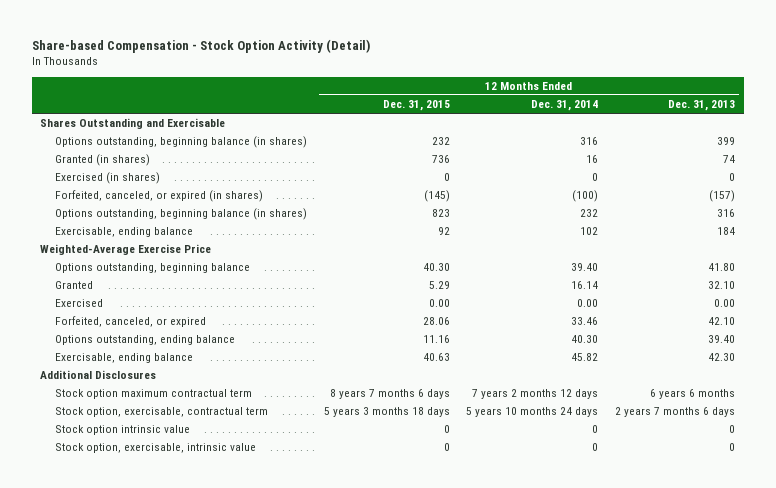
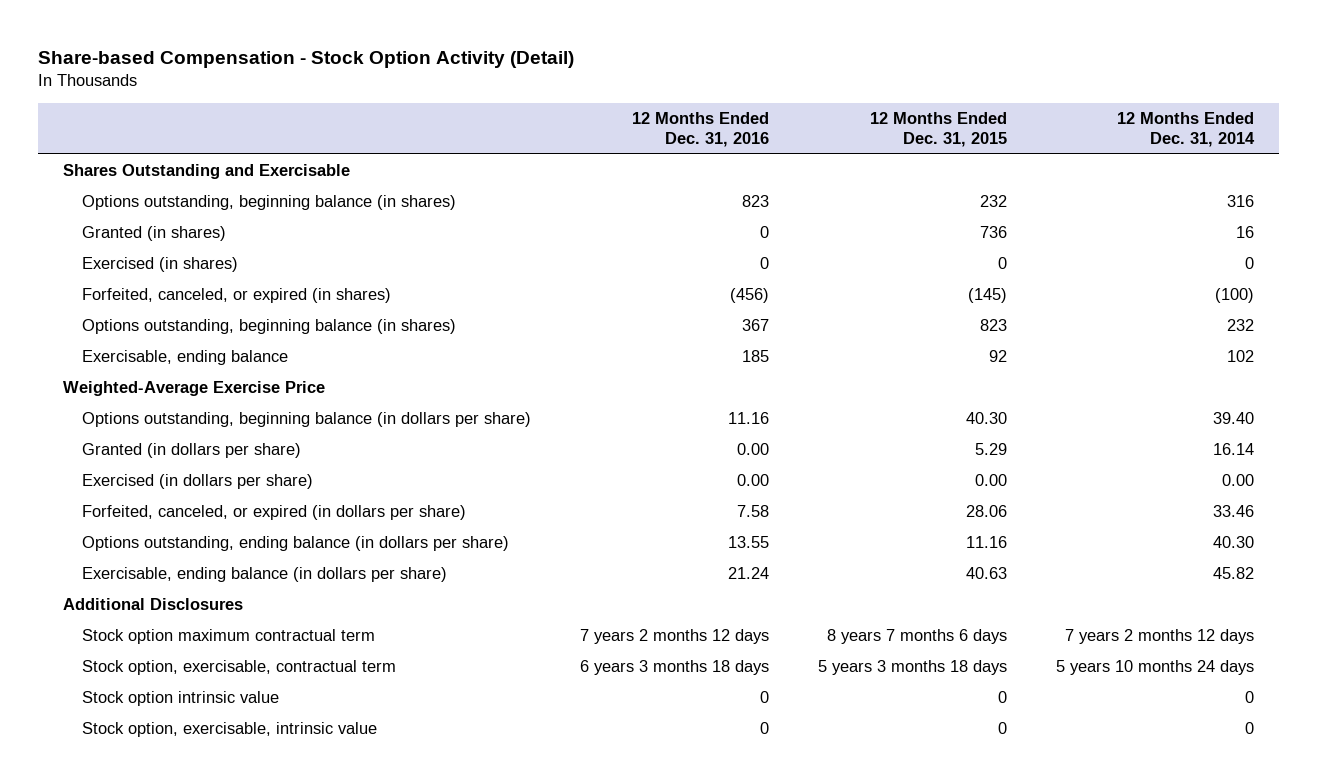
[668,100,736,112] Dec. 31, 2013 -> none
none -> [632,112,770,147] 12 Months Ended Dec. 31, 2016
[54,263,250,274] Options outstanding, beginning balance -> [82,412,532,428] Options outstanding, beginning balance (in dollars per share)
[54,281,93,290] Granted -> [82,443,302,459] Granted (in dollars per share)
[54,299,103,308] Exercised -> [82,474,314,490] Exercised (in dollars per share)
[54,316,206,328] Forfeited, canceled, or expired -> [82,505,467,521] Forfeited, canceled, or expired (in dollars per share)
[54,335,235,346] Options outstanding, ending balance -> [82,536,510,552] Options outstanding, ending balance (in dollars per share)
[54,353,193,364] Exercisable, ending balance -> [82,567,448,583] Exercisable, ending balance (in dollars per share)

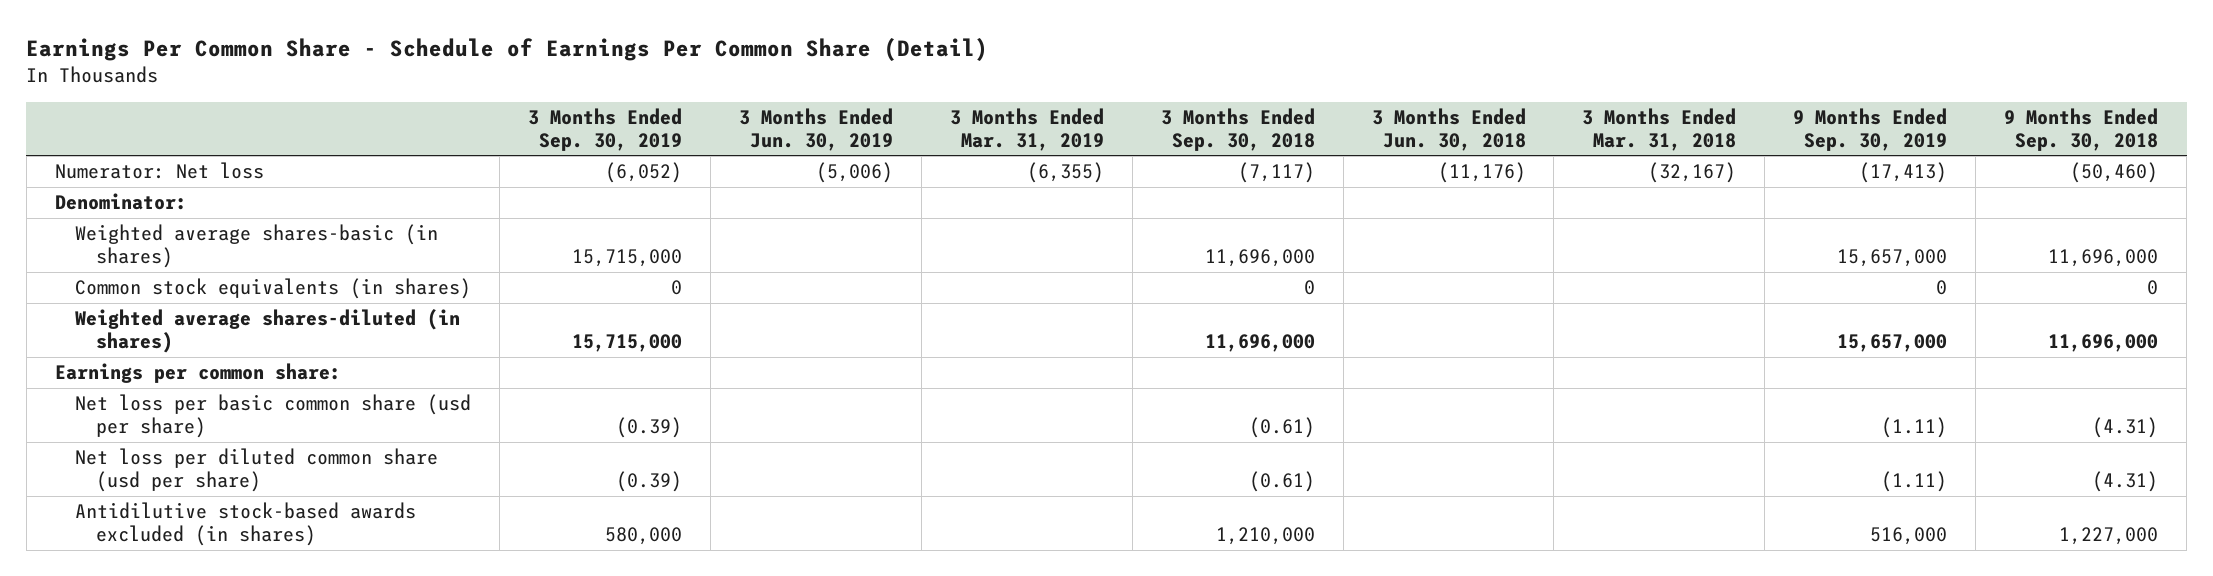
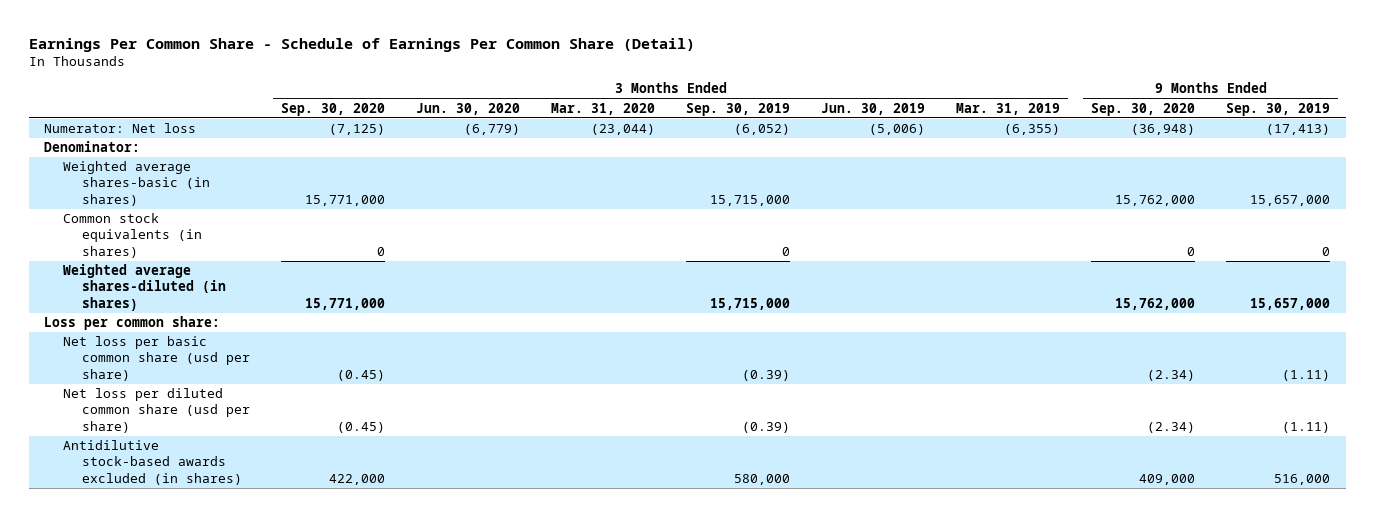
[1160,107,1315,151] 3 Months Ended Sep. 30, 2018 -> none
[1371,107,1526,151] 3 Months Ended Jun. 30, 2018 -> none
[1582,107,1737,151] 3 Months Ended Mar. 31, 2018 -> none
[2004,107,2159,151] 9 Months Ended Sep. 30, 2018 -> none
none -> [281,102,386,116] Sep. 30, 2020
none -> [416,102,521,115] Jun. 30, 2020
none -> [551,102,656,115] Mar. 31, 2020
none -> [1091,102,1196,116] Sep. 30, 2020
[54,363,341,384] Earnings per common share: -> [44,316,221,331] Loss per common share:

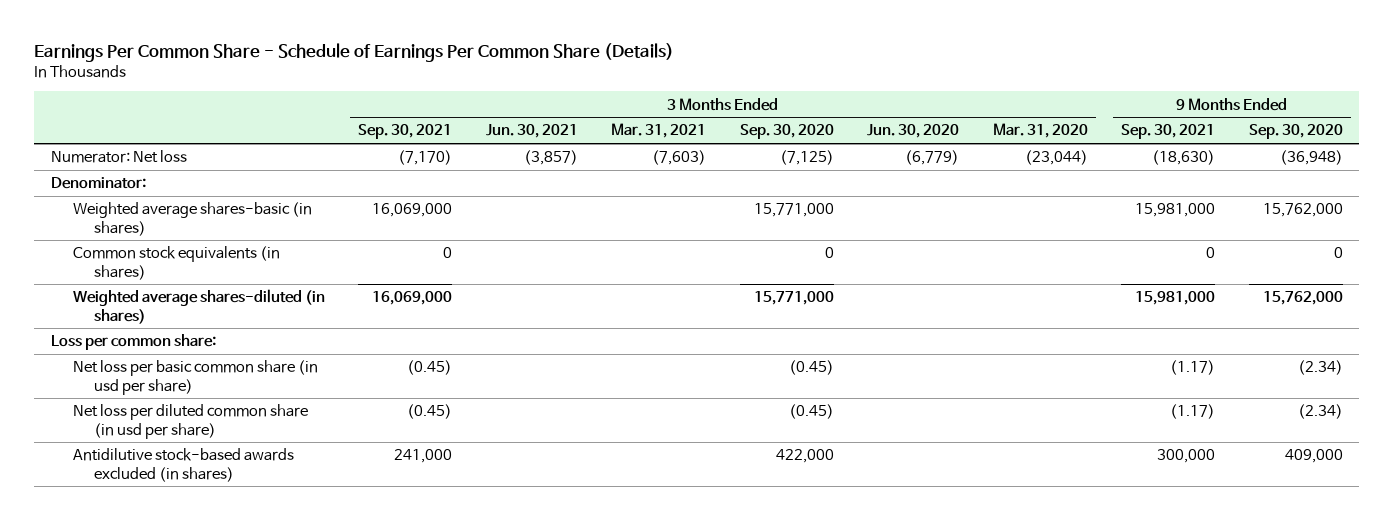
[28,37,695,52] Earnings Per Common Share - Schedule of Earnings Per Common Share (Detail) -> [34,42,675,62] Earnings Per Common Share - Schedule of Earnings Per Common Share (Details)
[686,102,791,116] Sep. 30, 2019 -> none
[821,102,926,115] Jun. 30, 2019 -> none
[956,102,1061,115] Mar. 31, 2019 -> none
[1226,102,1331,116] Sep. 30, 2019 -> none
none -> [358,124,453,140] Sep. 30, 2021
none -> [485,124,578,139] Jun. 30, 2021
none -> [611,123,707,139] Mar. 31, 2021
none -> [1121,124,1216,140] Sep. 30, 2021
[63,336,251,381] Net loss per basic common share (usd per share) -> [72,360,318,395] Net loss per basic common share (in usd per share)
[63,388,251,433] Net loss per diluted common share (usd per share) -> [72,404,308,439] Net loss per diluted common share (in usd per share)

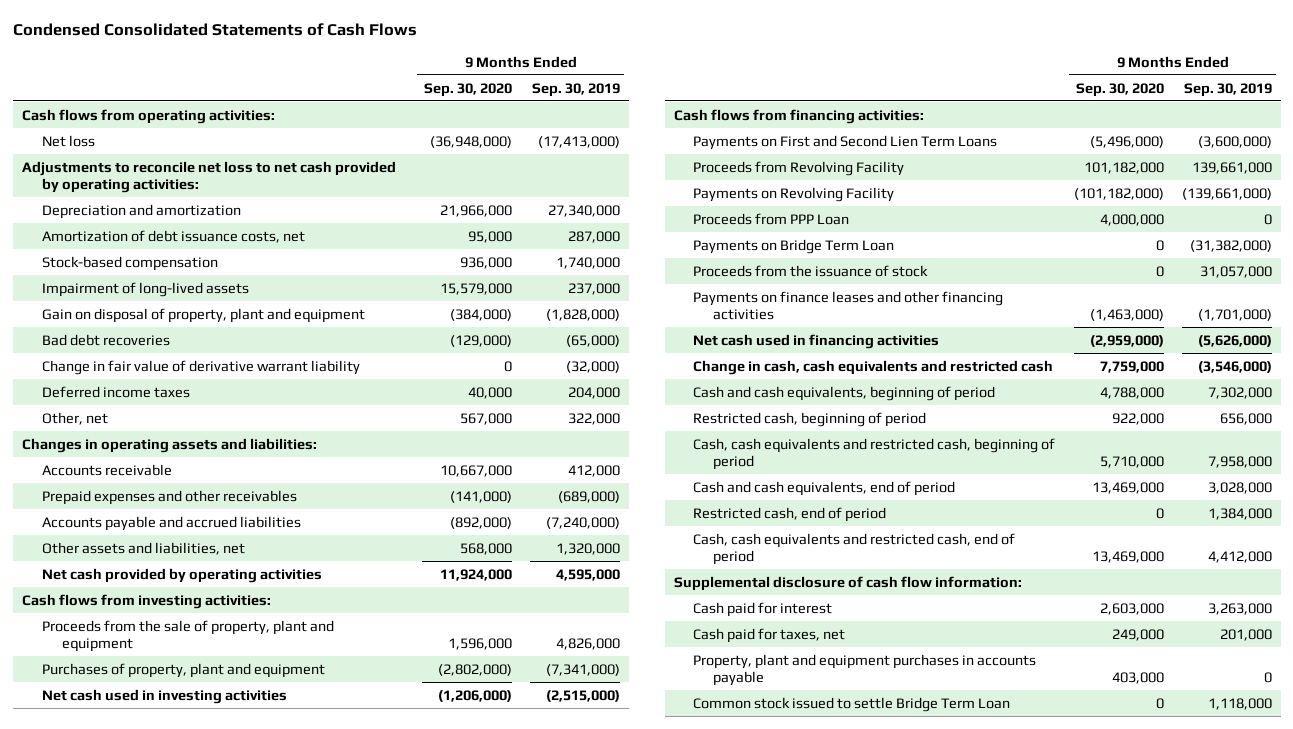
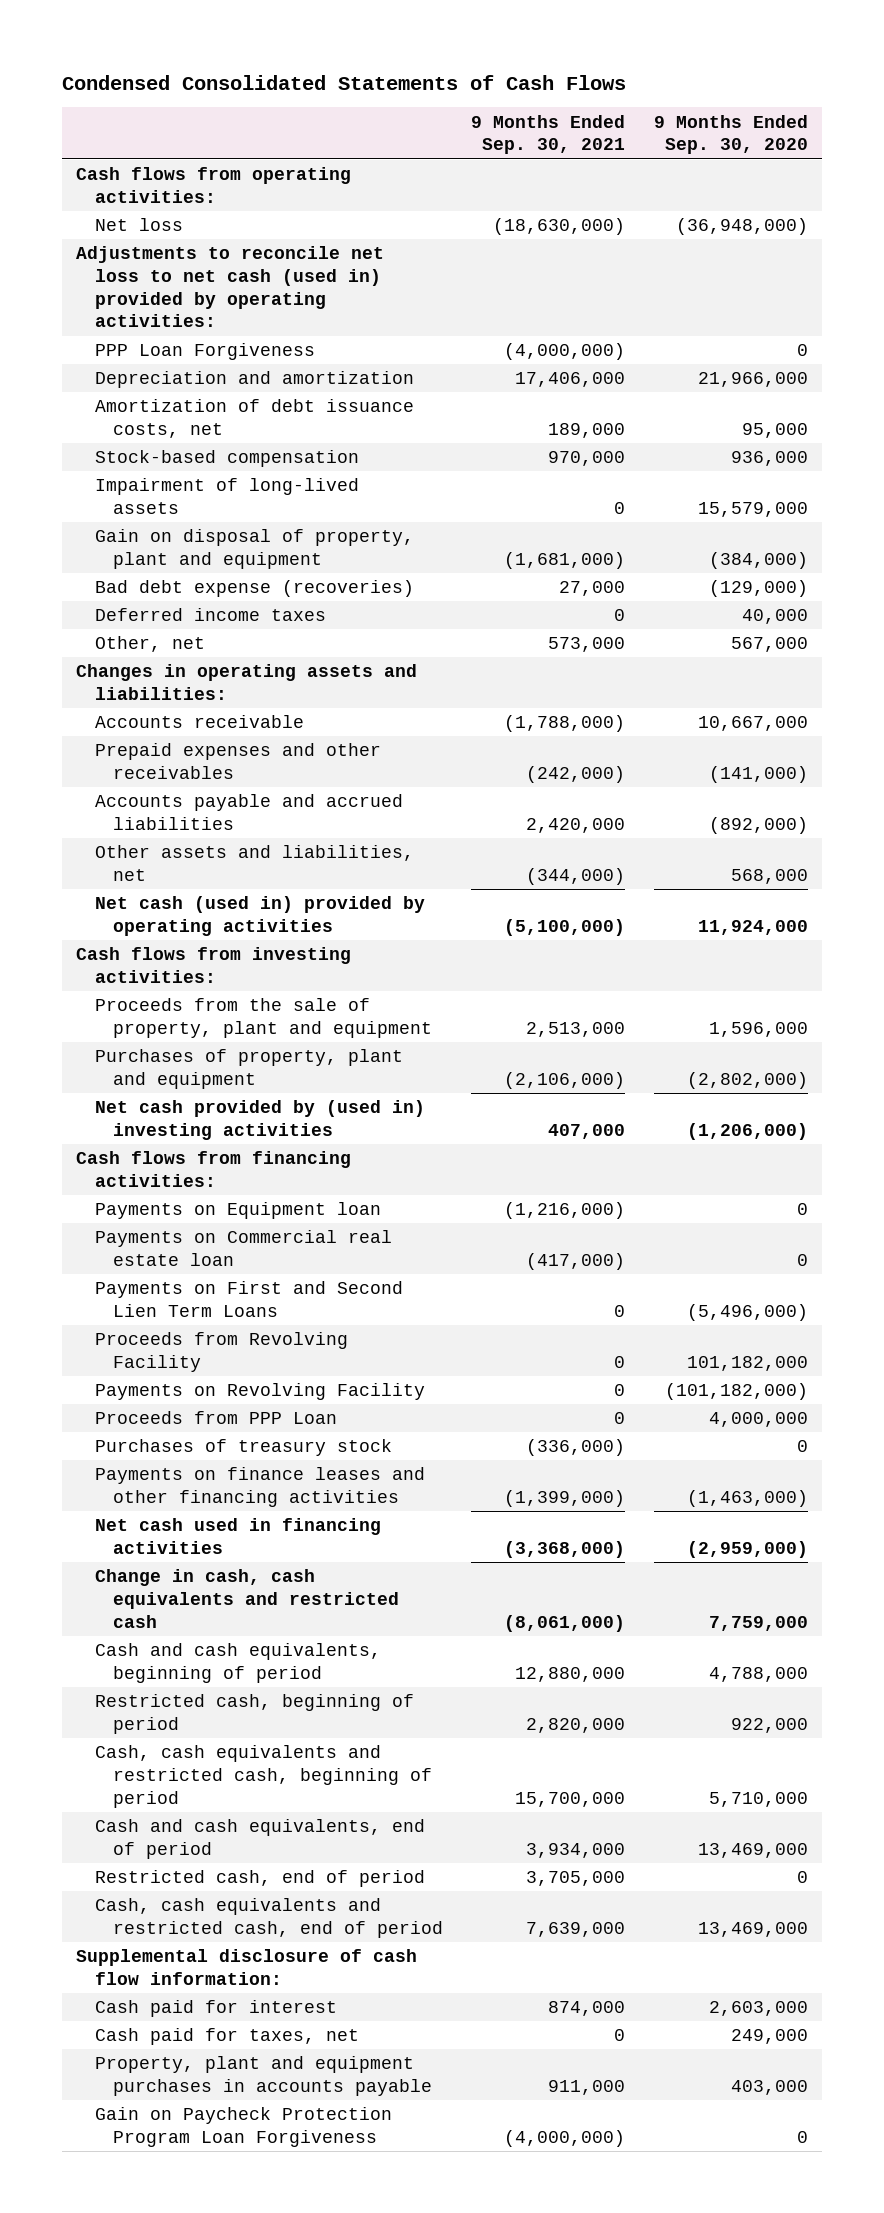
[531,82,620,97] Sep. 30, 2019 -> none
none -> [471,114,626,155] 9 Months Ended Sep. 30, 2021
[21,160,396,194] Adjustments to reconcile net loss to net cash provided by operating activities: -> [76,246,385,328] Adjustments to reconcile net loss to net cash (used in) provided by operating activities:
none -> [94,343,315,361] PPP Loan Forgiveness
[41,359,360,375] Change in fair value of derivative warrant liability -> none
[41,333,170,346] Bad debt recoveries -> [94,580,414,598] Bad debt expense (recoveries)
[41,567,322,583] Net cash provided by operating activities -> [94,896,425,936] Net cash (used in) provided by operating activities
[41,688,287,704] Net cash used in investing activities -> [94,1100,425,1140] Net cash provided by (used in) investing activities
none -> [94,1202,381,1220] Payments on Equipment loan
none -> [94,1230,392,1266] Payments on Commercial real estate loan
[693,238,895,254] Payments on Bridge Term Loan -> none
[693,264,929,277] Proceeds from the issuance of stock -> none
none -> [94,1439,392,1457] Purchases of treasury stock
[693,696,1011,712] Common stock issued to settle Bridge Term Loan -> none
none -> [94,2107,392,2147] Gain on Paycheck Protection Program Loan Forgiveness

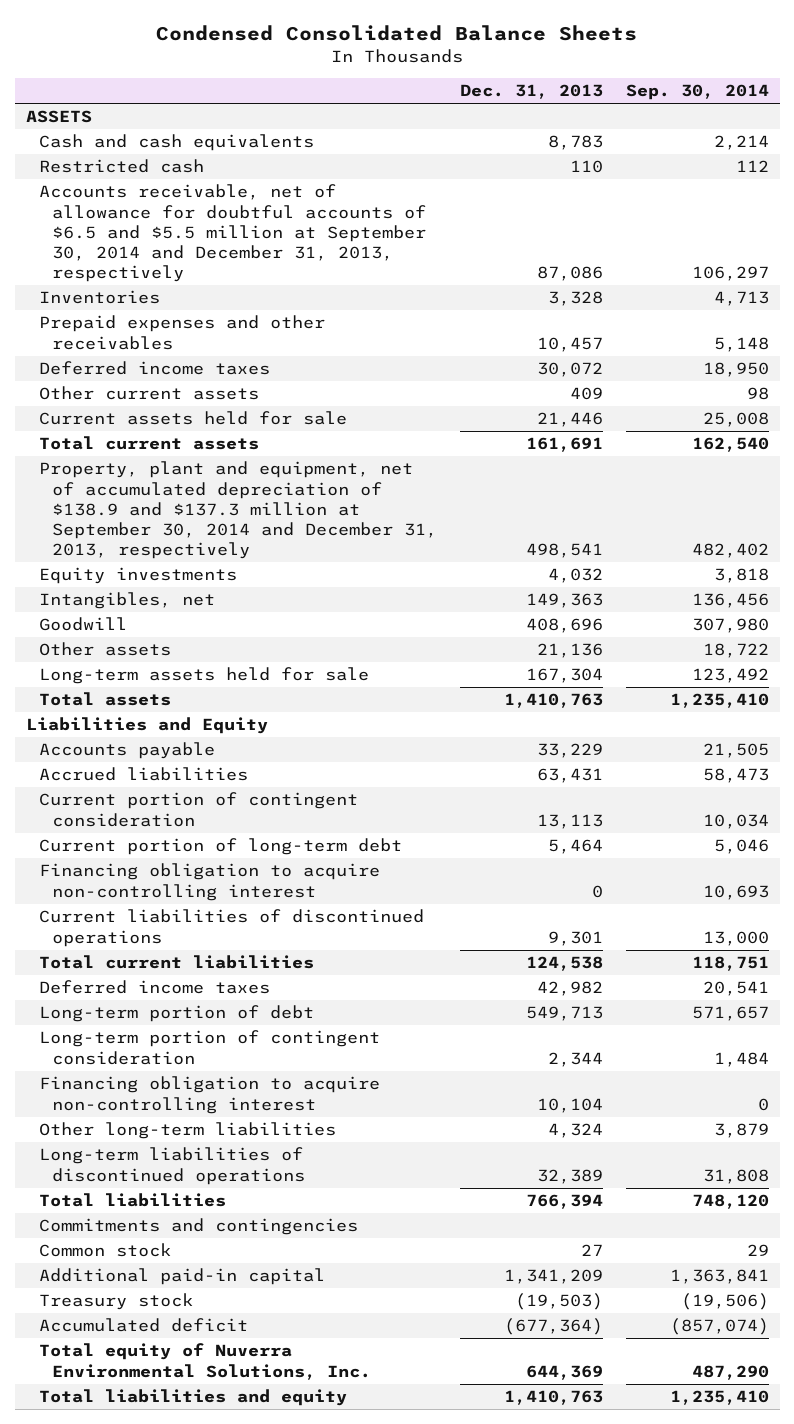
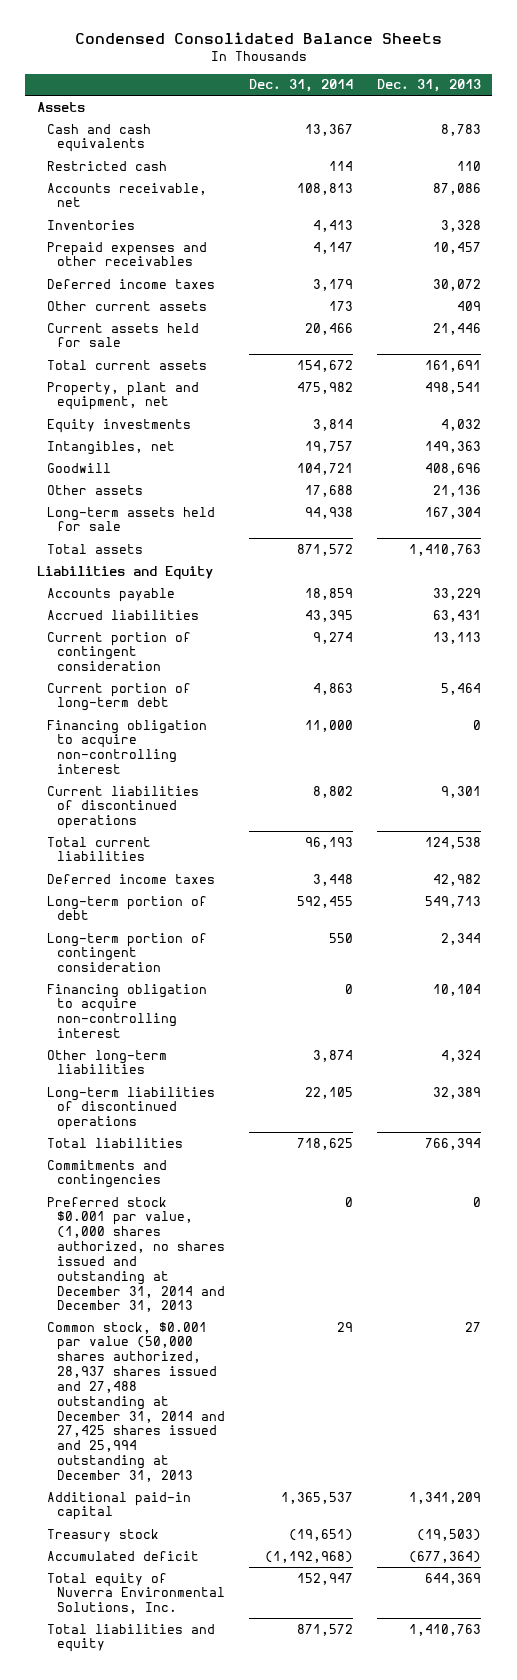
[625,84,769,101] Sep. 30, 2014 -> none
none -> [248,79,353,93] Dec. 31, 2014
[25,110,92,124] ASSETS -> [36,101,85,112] Assets
[39,184,427,283] Accounts receivable, net of allowance for doubtful accounts of $6.5 and $5.5 million at September 30, 2014 and December 31, 2013, respectively -> [46,182,207,208] Accounts receivable, net
[39,461,438,560] Property, plant and equipment, net of accumulated depreciation of $138.9 and $137.3 million at September 30, 2014 and December 31, 2013, respectively -> [46,381,199,411] Property, plant and equipment, net
none -> [46,1196,226,1313] Preferred stock $0.001 par value, (1,000 shares authorized, no shares issued and outstanding at December 31, 2014 and December 31, 2013
[39,1243,172,1258] Common stock -> [46,1321,226,1482] Common stock, $0.001 par value (50,000 shares authorized, 28,937 shares issued and 27,488 outstanding at December 31, 2014 and 27,425 shares issued and 25,994 outstanding at December 31, 2013

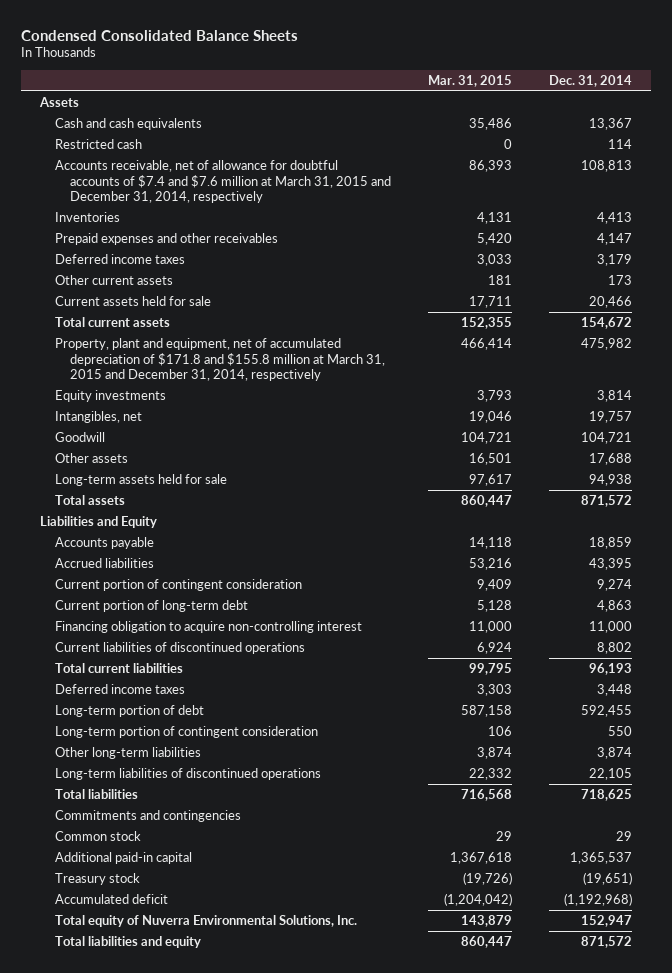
[376,79,481,93] Dec. 31, 2013 -> none
none -> [428,74,513,87] Mar. 31, 2015
[46,182,207,208] Accounts receivable, net -> [55,159,392,204] Accounts receivable, net of allowance for doubtful accounts of $7.4 and $7.6 million at March 31, 2015 and December 31, 2014, respectively
[46,381,199,411] Property, plant and equipment, net -> [55,337,386,382] Property, plant and equipment, net of accumulated depreciation of $171.8 and $155.8 million at March 31, 2015 and December 31, 2014, respectively
[46,983,207,1039] Financing obligation to acquire non-controlling interest -> none
[46,1196,226,1313] Preferred stock $0.001 par value, (1,000 shares authorized, no shares issued and outstanding at December 31, 2014 and December 31, 2013 -> none
[46,1321,226,1482] Common stock, $0.001 par value (50,000 shares authorized, 28,937 shares issued and 27,488 outstanding at December 31, 2014 and 27,425 shares issued and 25,994 outstanding at December 31, 2013 -> [55,830,142,841] Common stock

